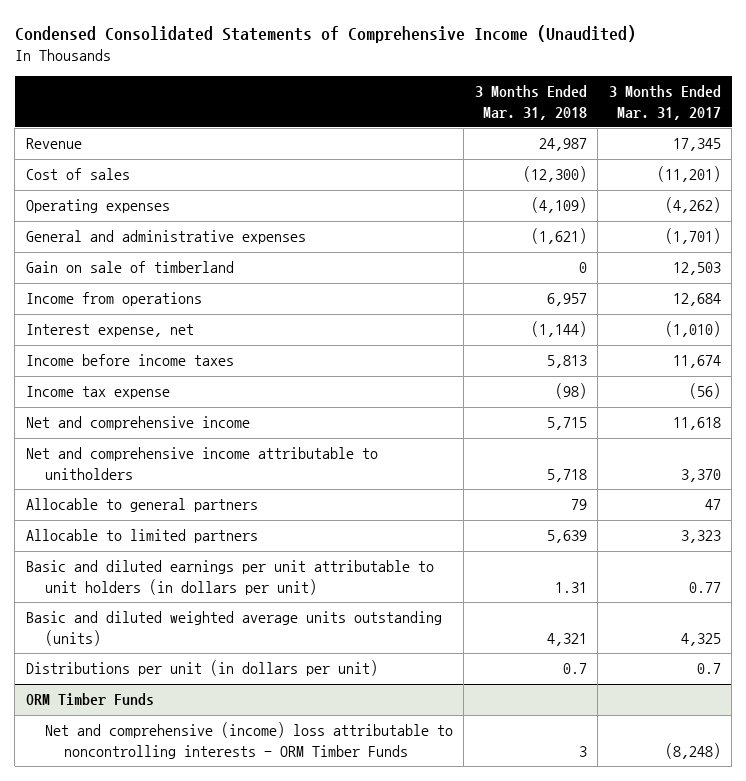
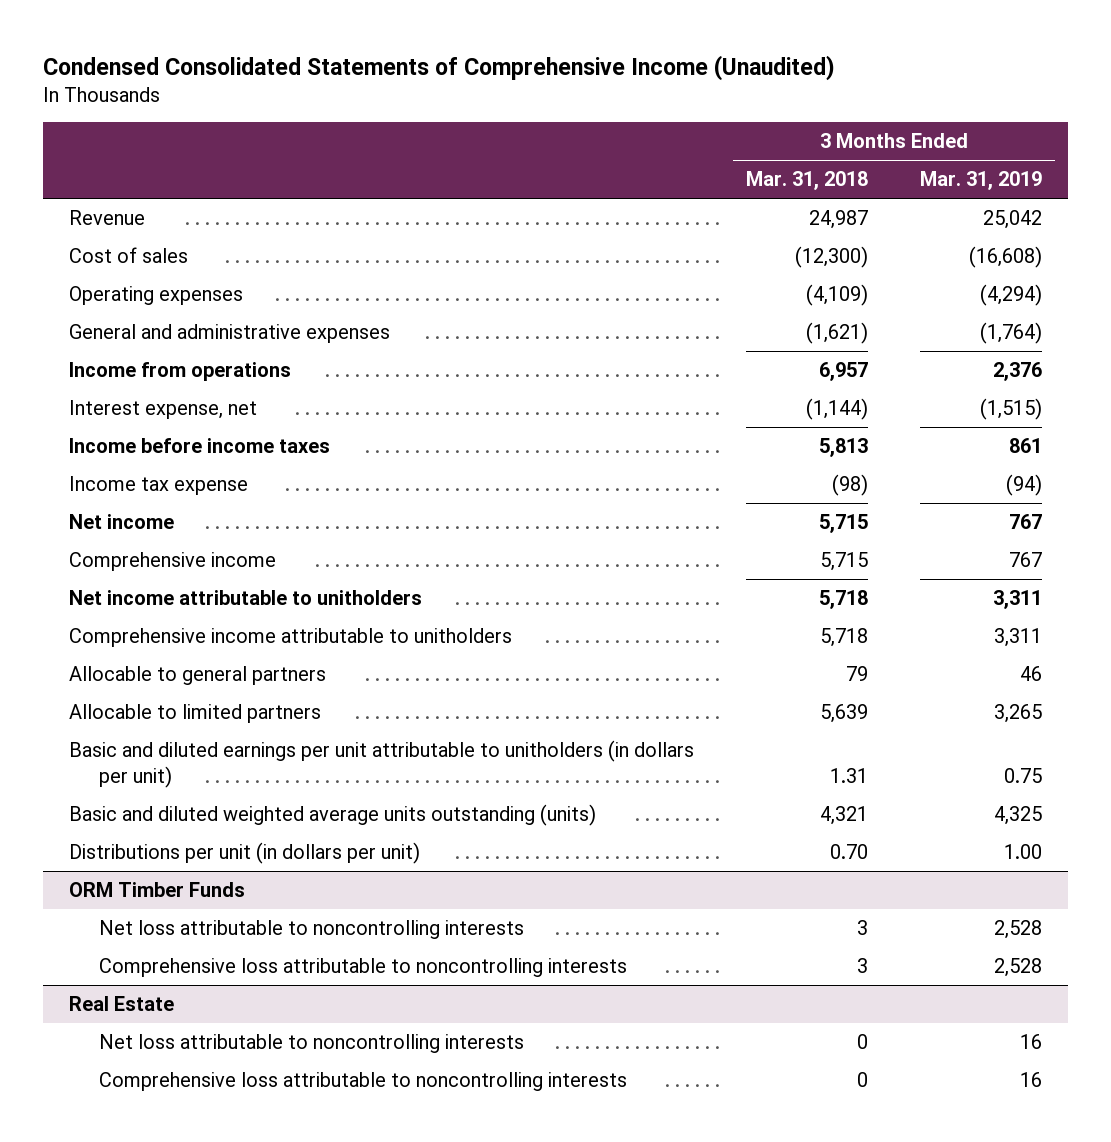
[608,85,721,120] 3 Months Ended Mar. 31, 2017 -> none
none -> [920,171,1043,191] Mar. 31, 2019
[25,261,234,274] Gain on sale of timberland -> none
[25,416,250,431] Net and comprehensive income -> [69,514,175,530] Net income
[25,447,378,480] Net and comprehensive income attributable to unitholders -> [69,552,277,572] Comprehensive income
[546,468,587,482] 5,718 -> [820,552,869,572] 5,715
none -> [69,590,423,606] Net income attributable to unitholders
none -> [69,628,513,648] Comprehensive income attributable to unitholders
[25,560,434,595] Basic and diluted earnings per unit attributable to unit holders (in dollars per unit) -> [69,740,695,789] Basic and diluted earnings per unit attributable to unitholders (in dollars per unit)
[562,663,587,675] 0.7 -> [830,844,869,860] 0.70
[44,722,453,759] Net and comprehensive (income) loss attributable to noncontrolling interests - ORM Timber Funds -> [98,920,524,940] Net loss attributable to noncontrolling interests
none -> [98,958,627,978] Comprehensive loss attributable to noncontrolling interests
none -> [69,996,175,1012] Real Estate
none -> [98,1034,524,1054] Net loss attributable to noncontrolling interests
none -> [98,1072,627,1092] Comprehensive loss attributable to noncontrolling interests

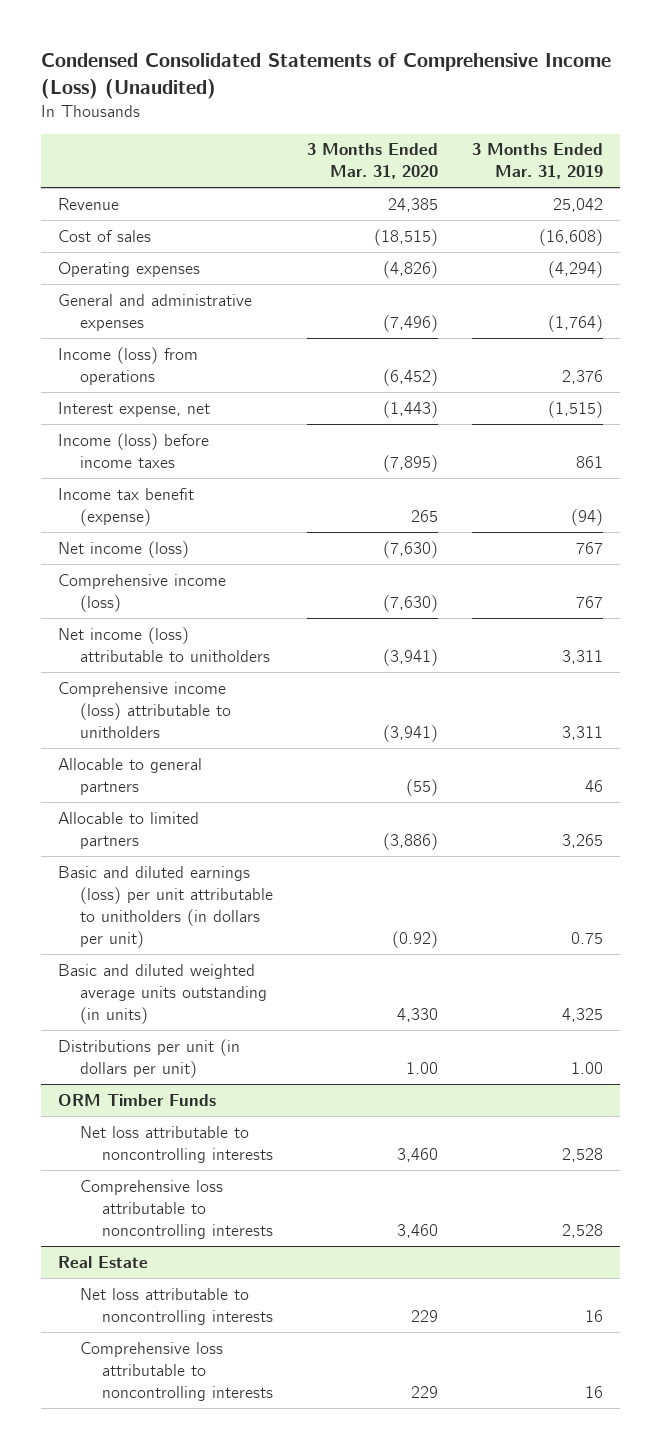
[43,54,836,81] Condensed Consolidated Statements of Comprehensive Income (Unaudited) -> [40,53,611,99] Condensed Consolidated Statements of Comprehensive Income (Loss) (Unaudited)
[746,171,869,191] Mar. 31, 2018 -> none
none -> [306,143,438,180] 3 Months Ended Mar. 31, 2020
[69,362,292,382] Income from operations -> [57,346,198,385] Income (loss) from operations
[69,438,331,454] Income before income taxes -> [57,432,209,468] Income (loss) before income taxes
[69,476,249,496] Income tax expense -> [57,487,194,526] Income tax benefit (expense)
[69,514,175,530] Net income -> [57,540,189,558] Net income (loss)
[69,552,277,572] Comprehensive income -> [57,573,226,612] Comprehensive income (loss)
[69,590,423,606] Net income attributable to unitholders -> [57,626,270,662] Net income (loss) attributable to unitholders
[69,628,513,648] Comprehensive income attributable to unitholders -> [57,681,231,738] Comprehensive income (loss) attributable to unitholders
[69,740,695,789] Basic and diluted earnings per unit attributable to unitholders (in dollars per unit) -> [57,865,273,948] Basic and diluted earnings (loss) per unit attributable to unitholders (in dollars per unit)
[69,804,597,827] Basic and diluted weighted average units outstanding (units) -> [57,963,267,1024] Basic and diluted weighted average units outstanding (in units)

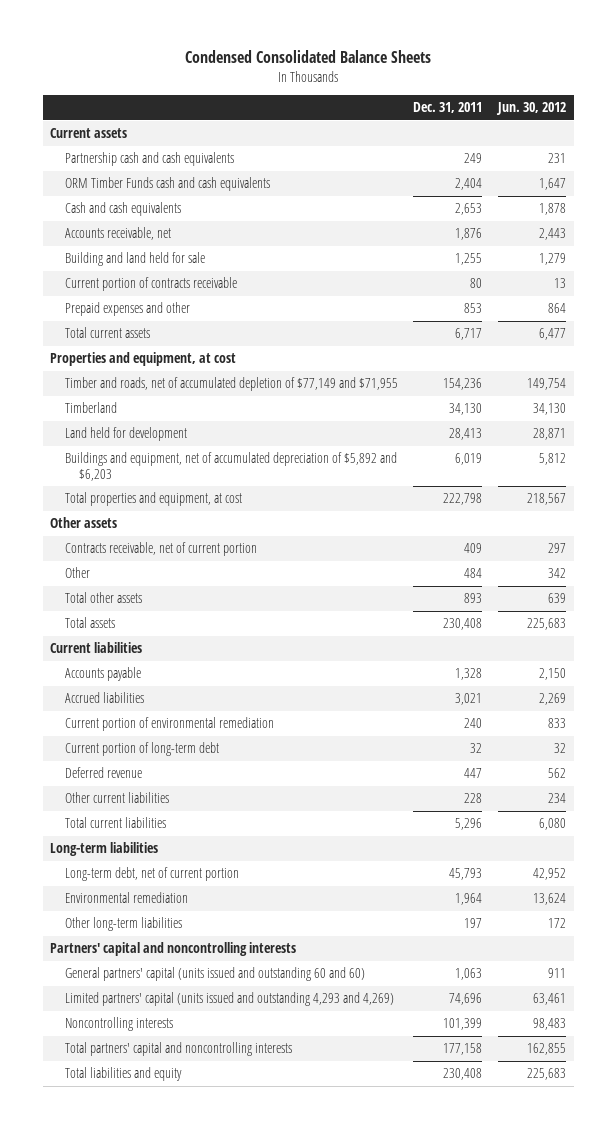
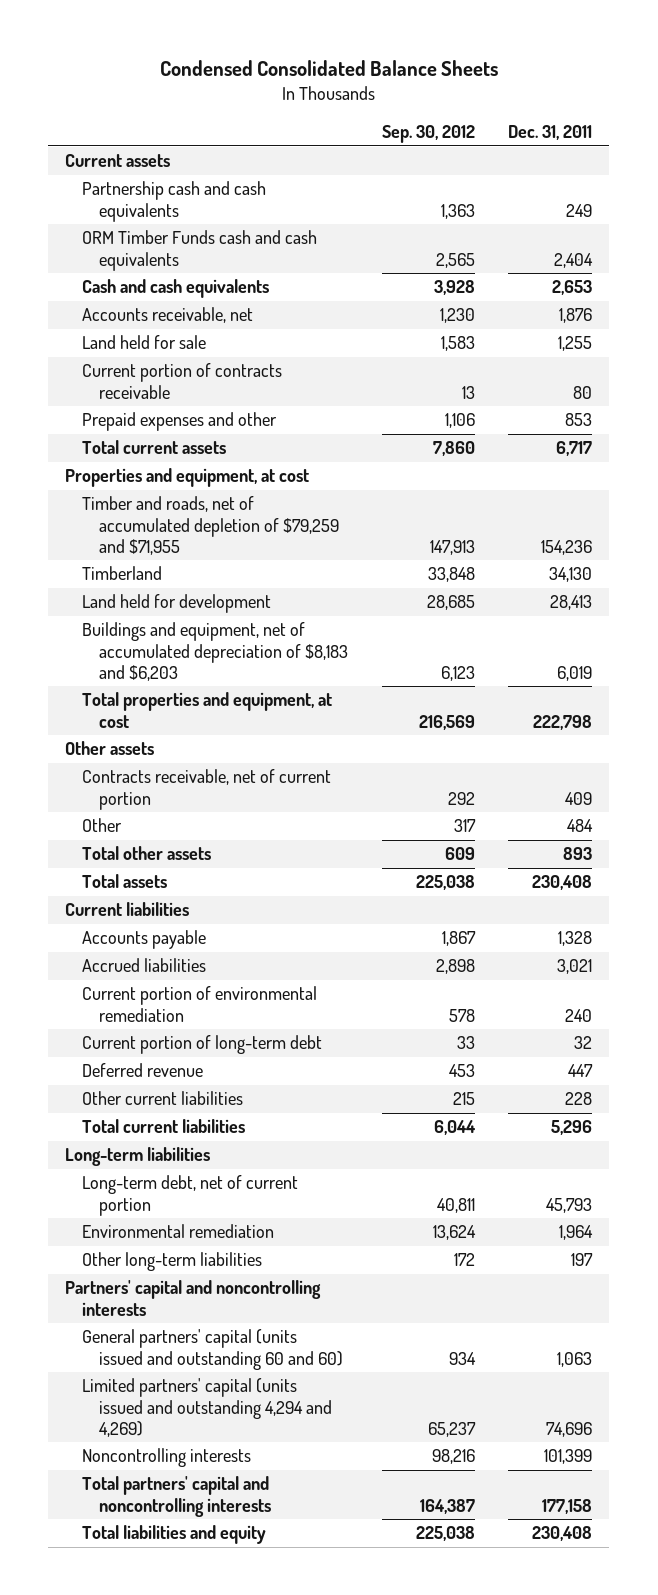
[495,102,566,116] Jun. 30, 2012 -> none
none -> [381,125,475,144] Sep. 30, 2012
[64,252,205,267] Building and land held for sale -> [82,335,207,350] Land held for sale
[64,377,398,392] Timber and roads, net of accumulated depletion of $77,149 and $71,955 -> [82,496,339,555] Timber and roads, net of accumulated depletion of $79,259 and $71,955
[64,452,397,481] Buildings and equipment, net of accumulated depreciation of $5,892 and $6,203 -> [82,622,348,681] Buildings and equipment, net of accumulated depreciation of $8,183 and $6,203
[64,992,394,1007] Limited partners' capital (units issued and outstanding 4,293 and 4,269) -> [82,1378,332,1437] Limited partners' capital (units issued and outstanding 4,294 and 4,269)

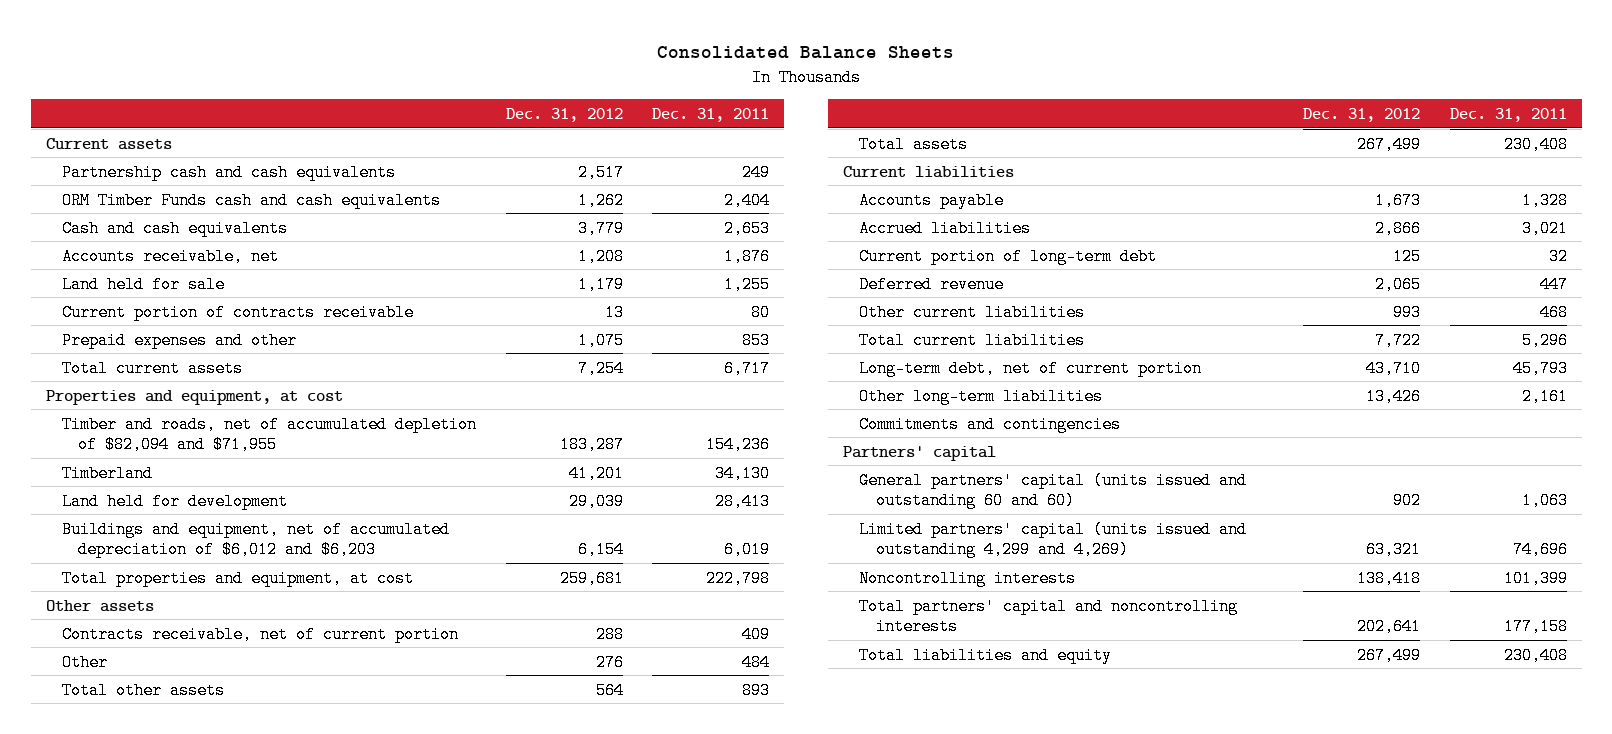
[159,60,498,77] Condensed Consolidated Balance Sheets -> [657,46,955,60] Consolidated Balance Sheets
[381,125,475,144] Sep. 30, 2012 -> none
none -> [505,107,623,122] Dec. 31, 2012
[82,496,339,555] Timber and roads, net of accumulated depletion of $79,259 and $71,955 -> [62,415,478,453] Timber and roads, net of accumulated depletion of $82,094 and $71,955
[82,622,348,681] Buildings and equipment, net of accumulated depreciation of $8,183 and $6,203 -> [62,520,451,558] Buildings and equipment, net of accumulated depreciation of $6,012 and $6,203
[82,986,318,1022] Current portion of environmental remediation -> none
[565,1092,593,1106] 228 -> [1539,303,1568,321] 468
[65,1147,211,1167] Long-term liabilities -> none
[82,1224,275,1239] Environmental remediation -> none
[571,1253,594,1267] 197 -> [1521,387,1568,405] 2,161
none -> [859,415,1122,433] Commitments and contingencies
[65,1280,322,1316] Partners' capital and noncontrolling interests -> [843,445,997,461] Partners' capital
[82,1378,332,1437] Limited partners' capital (units issued and outstanding 4,294 and 4,269) -> [859,520,1248,558] Limited partners' capital (units issued and outstanding 4,299 and 4,269)

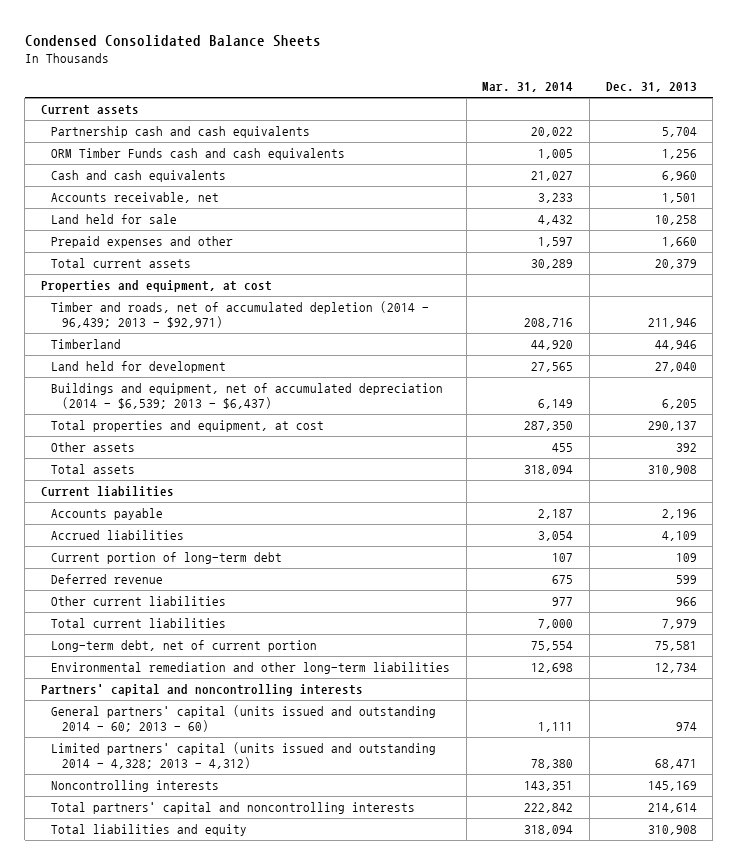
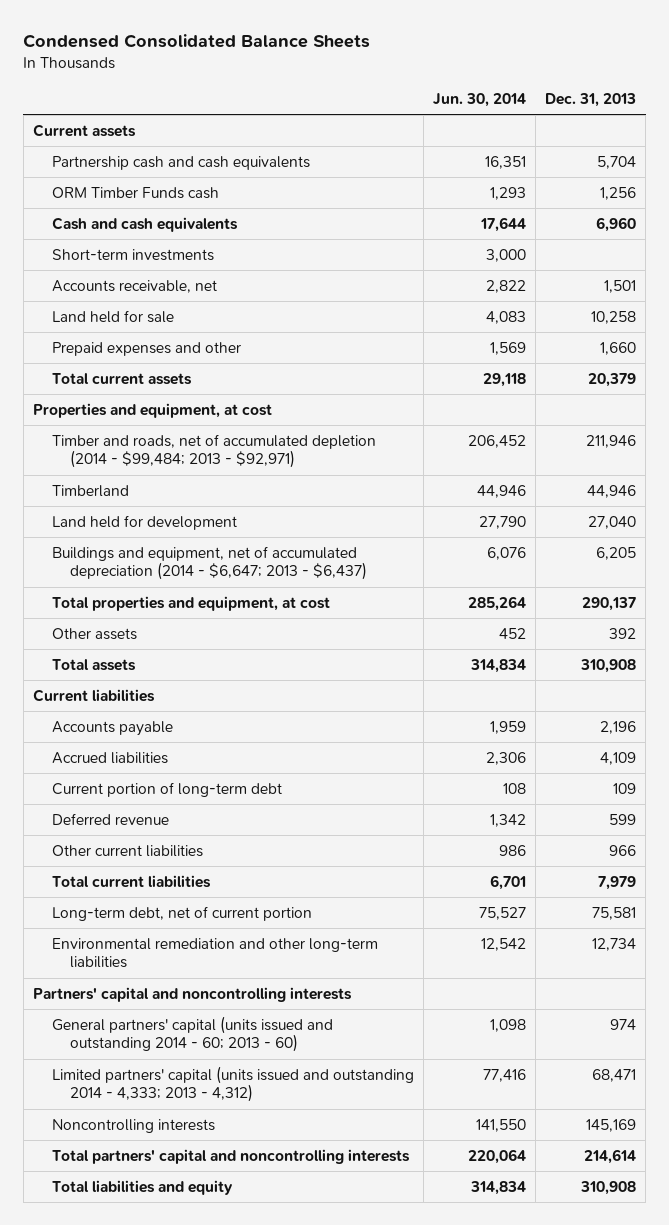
[482,82,574,93] Mar. 31, 2014 -> none
none -> [432,93,526,108] Jun. 30, 2014
[51,148,346,161] ORM Timber Funds cash and cash equivalents -> [51,186,219,199] ORM Timber Funds cash
none -> [51,248,214,261] Short-term investments
[51,301,430,329] Timber and roads, net of accumulated depletion (2014 - 96,439; 2013 - $92,971) -> [51,433,376,469] Timber and roads, net of accumulated depletion (2014 - $99,484; 2013 - $92,971)
[51,383,444,410] Buildings and equipment, net of accumulated depreciation (2014 - $6,539; 2013 - $6,437) -> [51,545,368,581] Buildings and equipment, net of accumulated depreciation (2014 - $6,647; 2013 - $6,437)
[51,742,437,770] Limited partners' capital (units issued and outstanding 2014 - 4,328; 2013 - 4,312) -> [51,1065,414,1103] Limited partners' capital (units issued and outstanding 2014 - 4,333; 2013 - 4,312)

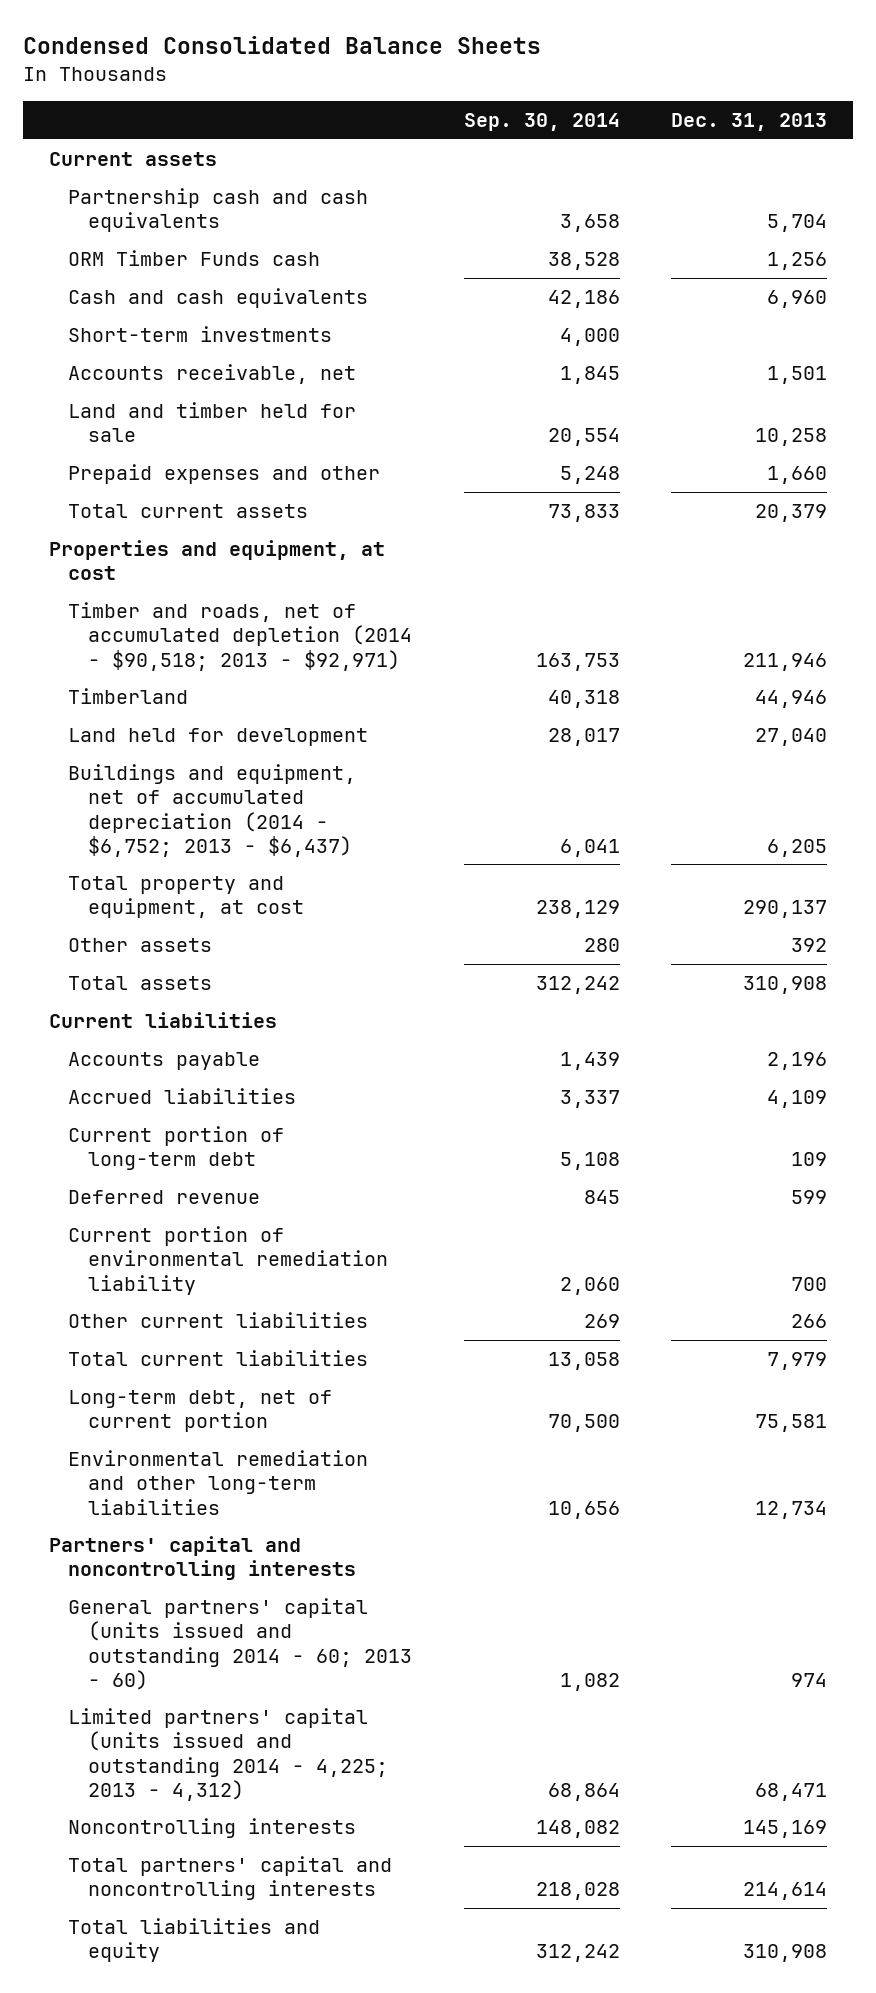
[432,93,526,108] Jun. 30, 2014 -> none
none -> [463,113,620,132] Sep. 30, 2014
[51,309,174,323] Land held for sale -> [68,402,357,443] Land and timber held for sale
[51,433,376,469] Timber and roads, net of accumulated depletion (2014 - $99,484; 2013 - $92,971) -> [68,602,412,671] Timber and roads, net of accumulated depletion (2014 - $90,518; 2013 - $92,971)
[51,545,368,581] Buildings and equipment, net of accumulated depreciation (2014 - $6,647; 2013 - $6,437) -> [68,764,357,858] Buildings and equipment, net of accumulated depreciation (2014 - $6,752; 2013 - $6,437)
[51,595,330,611] Total properties and equipment, at cost -> [68,876,304,919] Total property and equipment, at cost
none -> [68,1226,388,1295] Current portion of environmental remediation liability
[609,844,637,856] 966 -> [791,1314,828,1329] 266
[51,1065,414,1103] Limited partners' capital (units issued and outstanding 2014 - 4,333; 2013 - 4,312) -> [68,1708,388,1802] Limited partners' capital (units issued and outstanding 2014 - 4,225; 2013 - 4,312)

